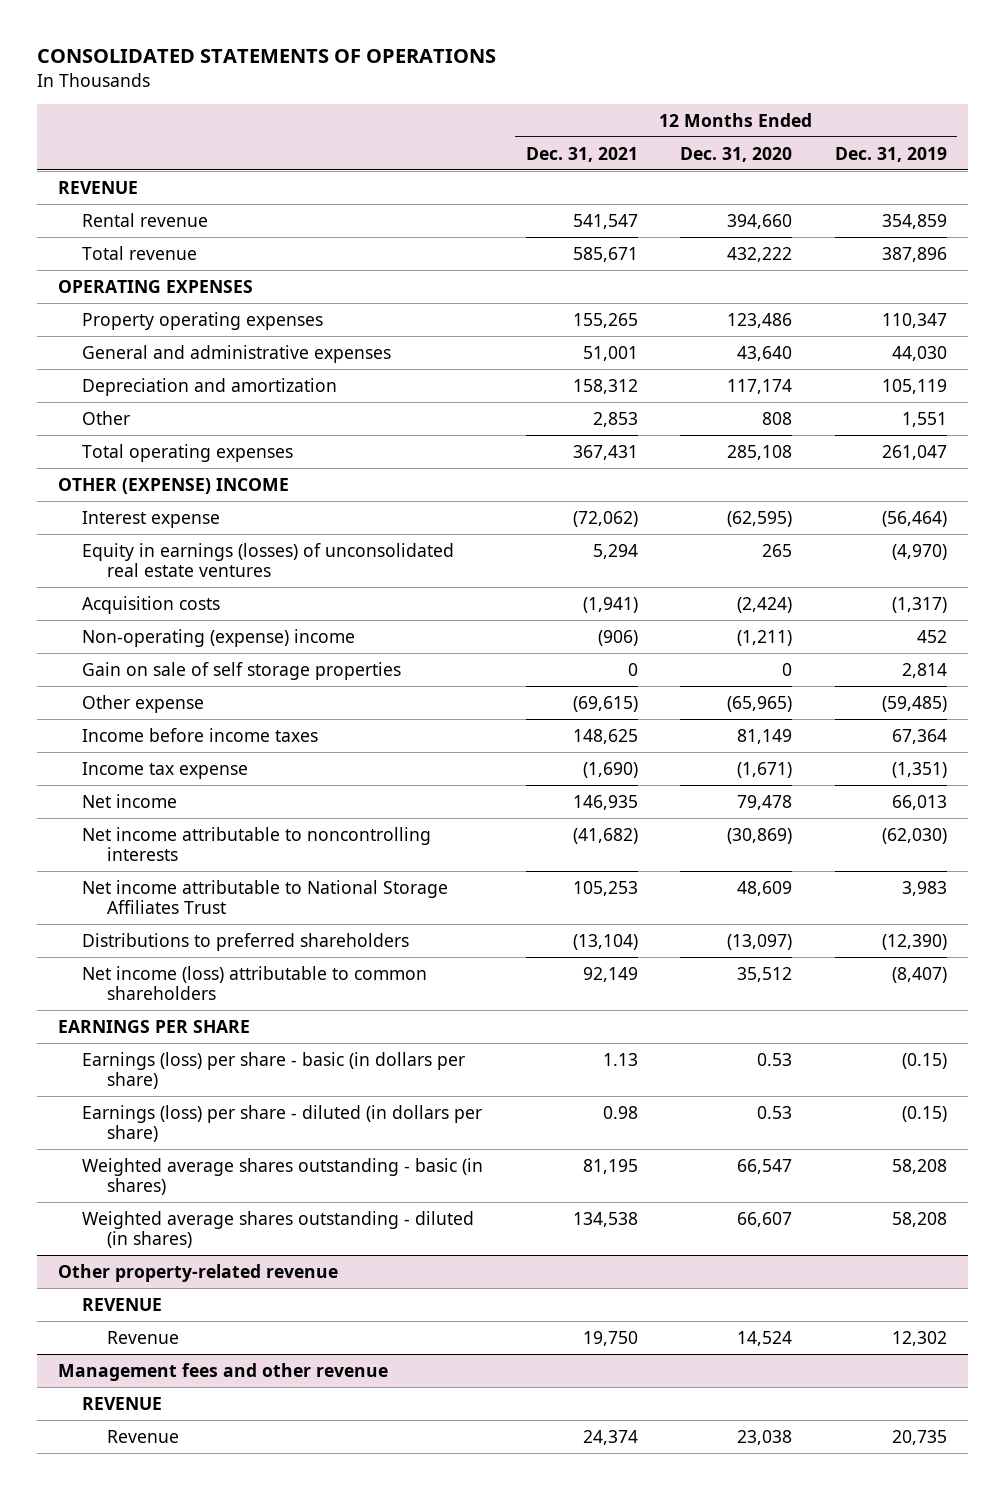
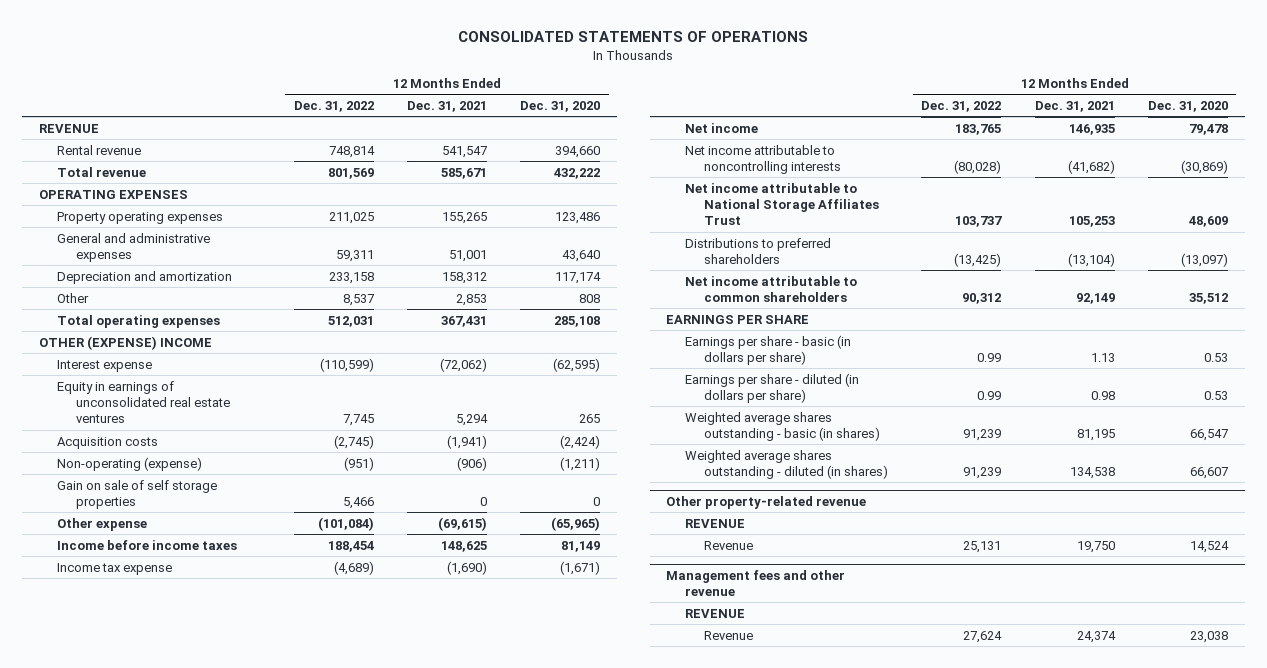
[834,146,947,162] Dec. 31, 2019 -> none
none -> [293,101,374,113] Dec. 31, 2022
[82,542,455,578] Equity in earnings (losses) of unconsolidated real estate ventures -> [57,380,231,424] Equity in earnings of unconsolidated real estate ventures
[82,628,356,647] Non-operating (expense) income -> [57,456,203,471] Non-operating (expense)
[82,965,428,1001] Net income (loss) attributable to common shareholders -> [685,275,858,302] Net income attributable to common shareholders
[82,1051,466,1090] Earnings (loss) per share - basic (in dollars per share) -> [685,334,852,365] Earnings per share - basic (in dollars per share)
[82,1104,483,1143] Earnings (loss) per share - diluted (in dollars per share) -> [685,372,860,403] Earnings per share - diluted (in dollars per share)

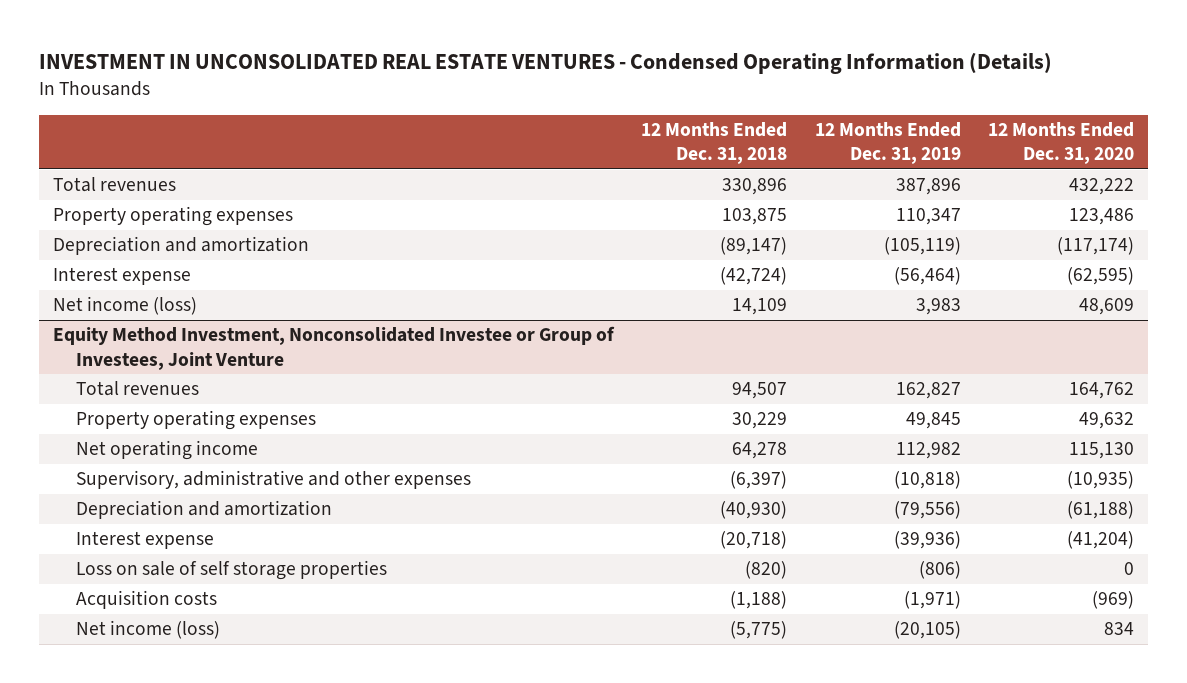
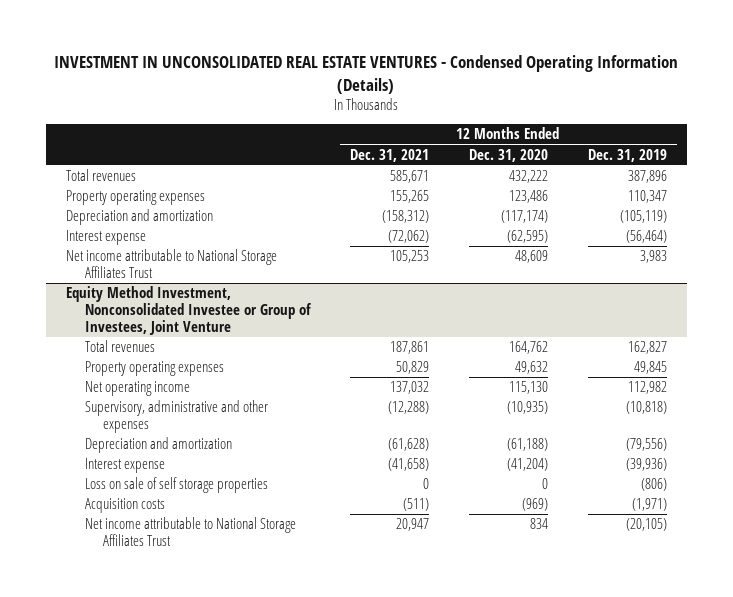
[641,121,788,165] 12 Months Ended Dec. 31, 2018 -> none
none -> [349,148,429,162] Dec. 31, 2021
[52,296,197,316] Net income (loss) -> [66,249,278,279] Net income attributable to National Storage Affiliates Trust
[75,620,220,640] Net income (loss) -> [84,517,296,547] Net income attributable to National Storage Affiliates Trust

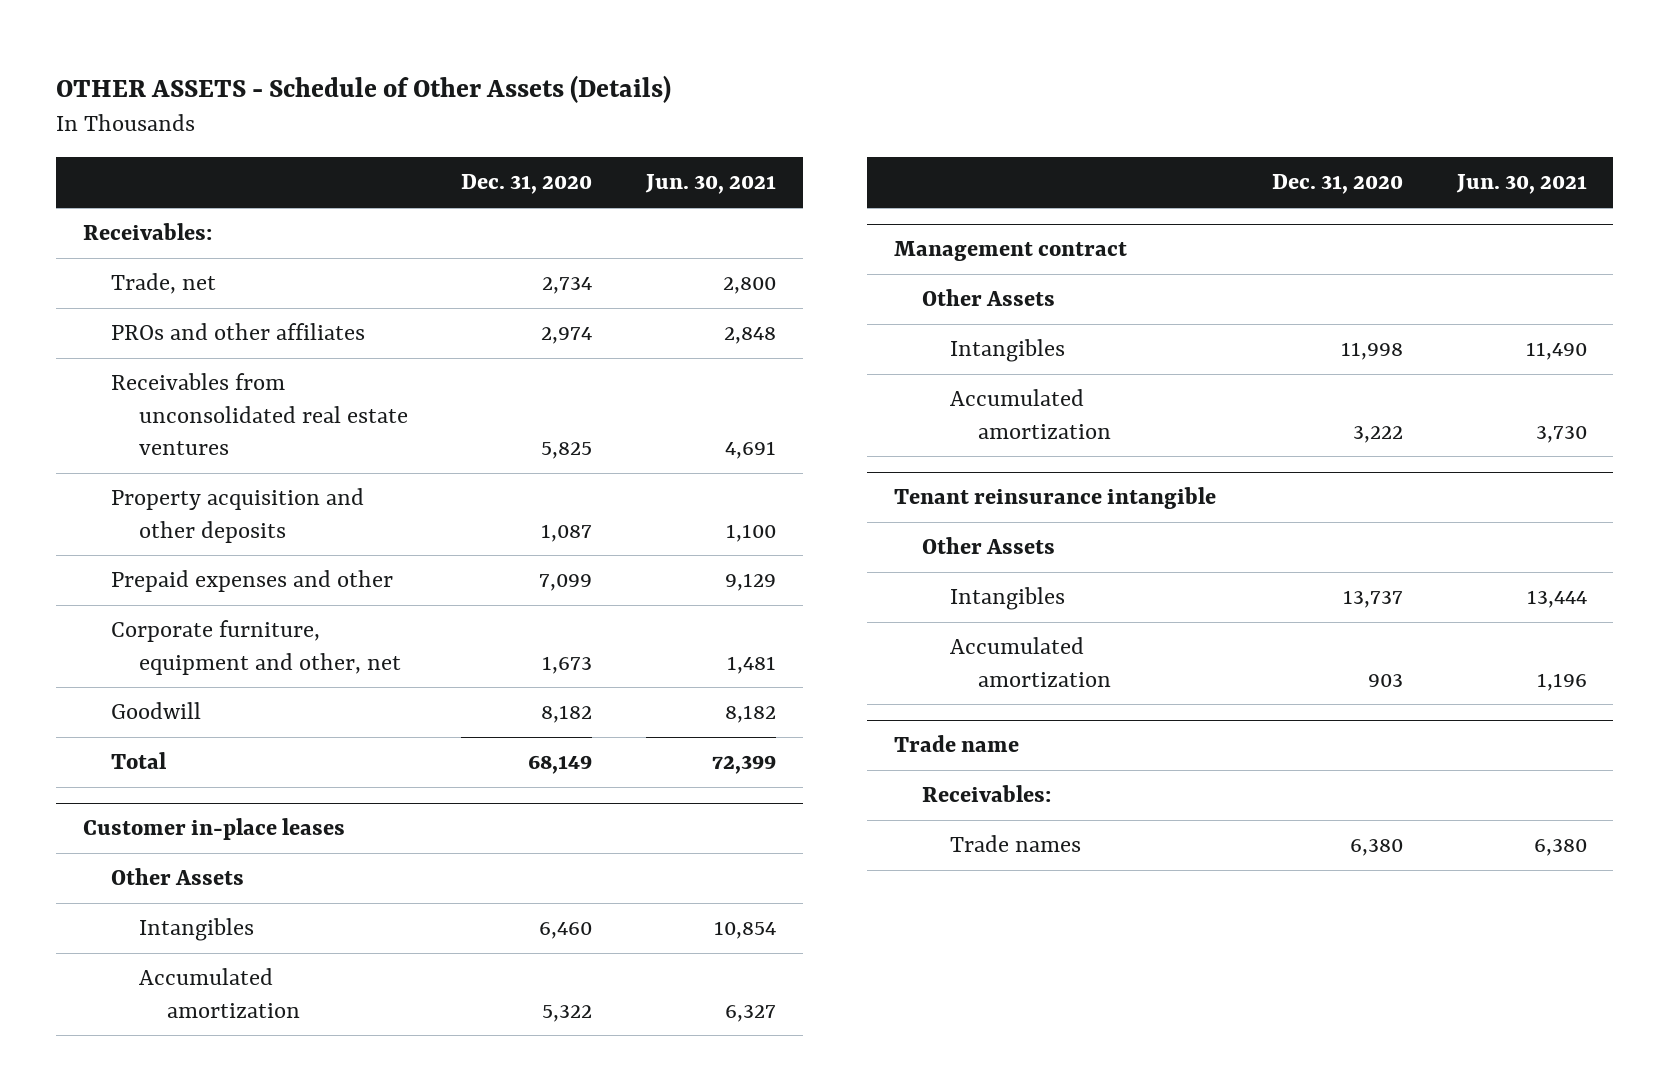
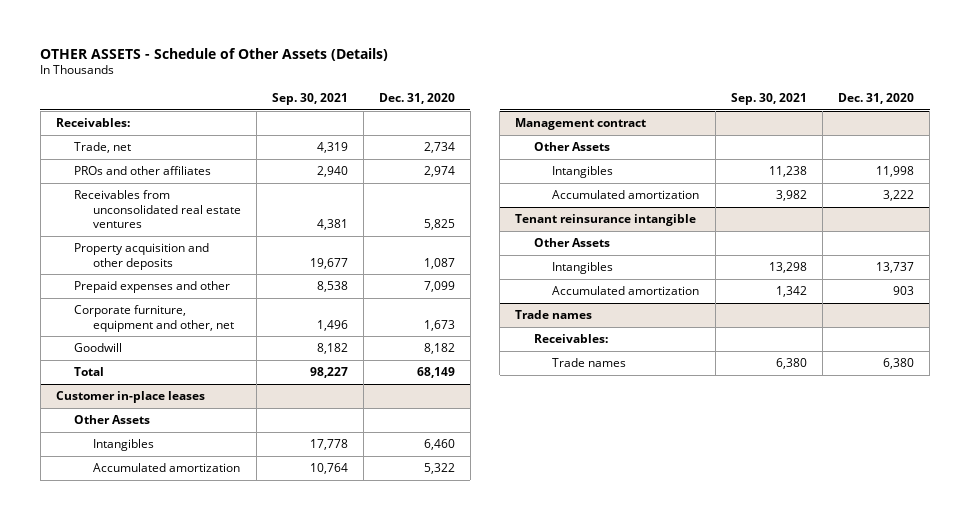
[644,174,776,195] Jun. 30, 2021 -> none
none -> [271,93,348,106] Sep. 30, 2021
[893,735,1019,753] Trade name -> [515,310,593,320] Trade names

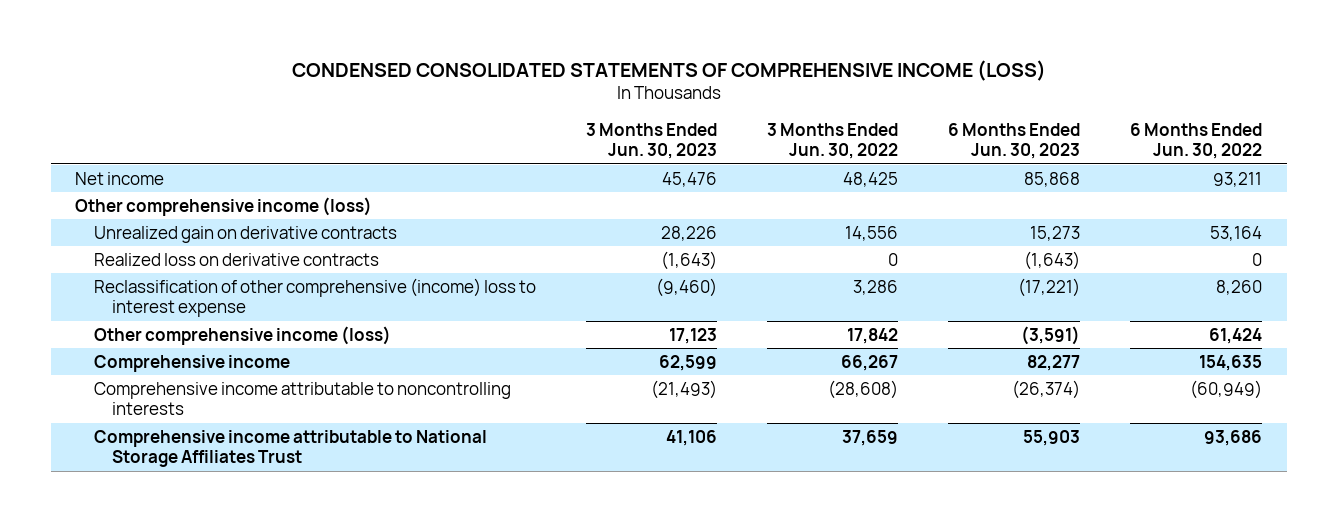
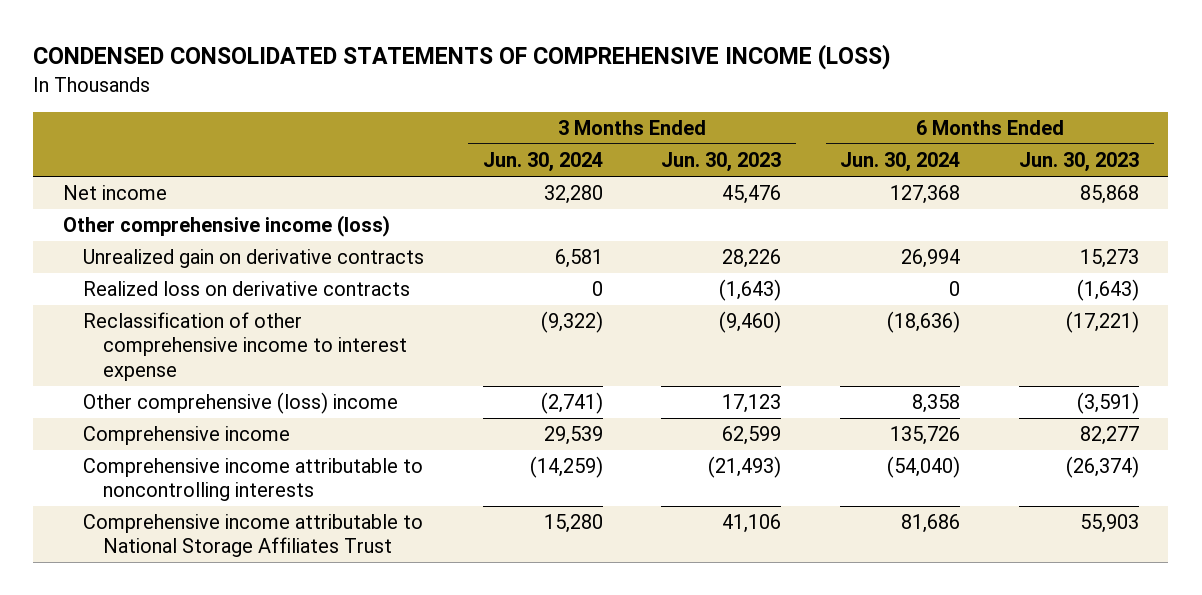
[766,122,898,160] 3 Months Ended Jun. 30, 2022 -> none
[1129,122,1262,160] 6 Months Ended Jun. 30, 2022 -> none
none -> [482,152,603,173] Jun. 30, 2024
none -> [840,152,961,173] Jun. 30, 2024
[93,277,536,318] Reclassification of other comprehensive (income) loss to interest expense -> [82,312,408,381] Reclassification of other comprehensive income to interest expense
[93,325,391,345] Other comprehensive income (loss) -> [82,392,398,415] Other comprehensive (loss) income

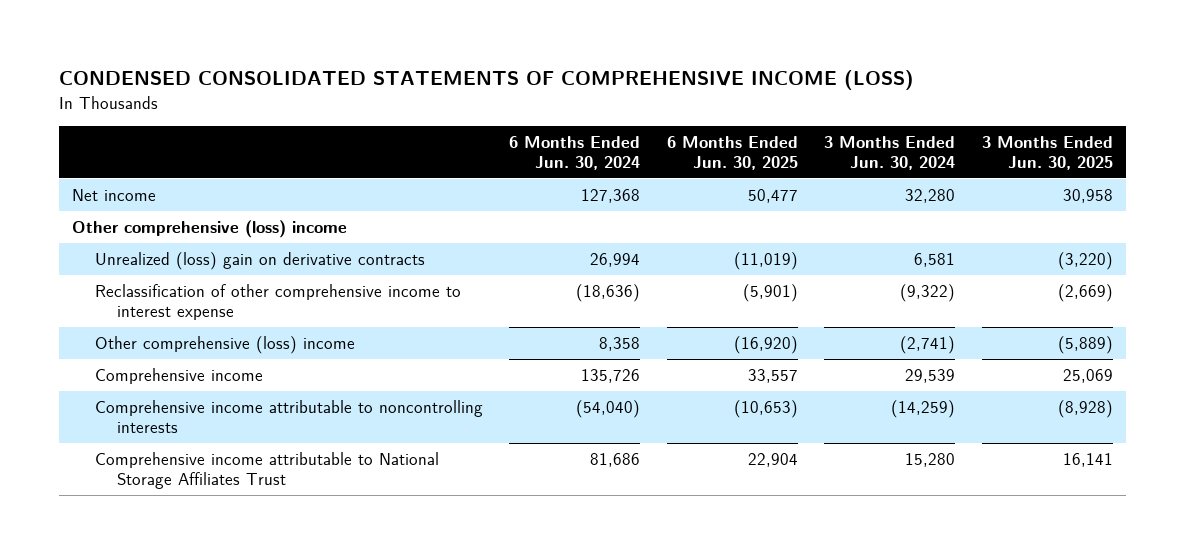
[661,152,782,173] Jun. 30, 2023 -> none
[1018,152,1139,173] Jun. 30, 2023 -> none
none -> [666,135,798,170] 6 Months Ended Jun. 30, 2025
none -> [982,135,1114,170] 3 Months Ended Jun. 30, 2025
[82,281,410,297] Realized loss on derivative contracts -> none
[62,215,390,238] Other comprehensive income (loss) -> [72,219,348,238] Other comprehensive (loss) income
[82,249,424,269] Unrealized gain on derivative contracts -> [94,251,425,270] Unrealized (loss) gain on derivative contracts

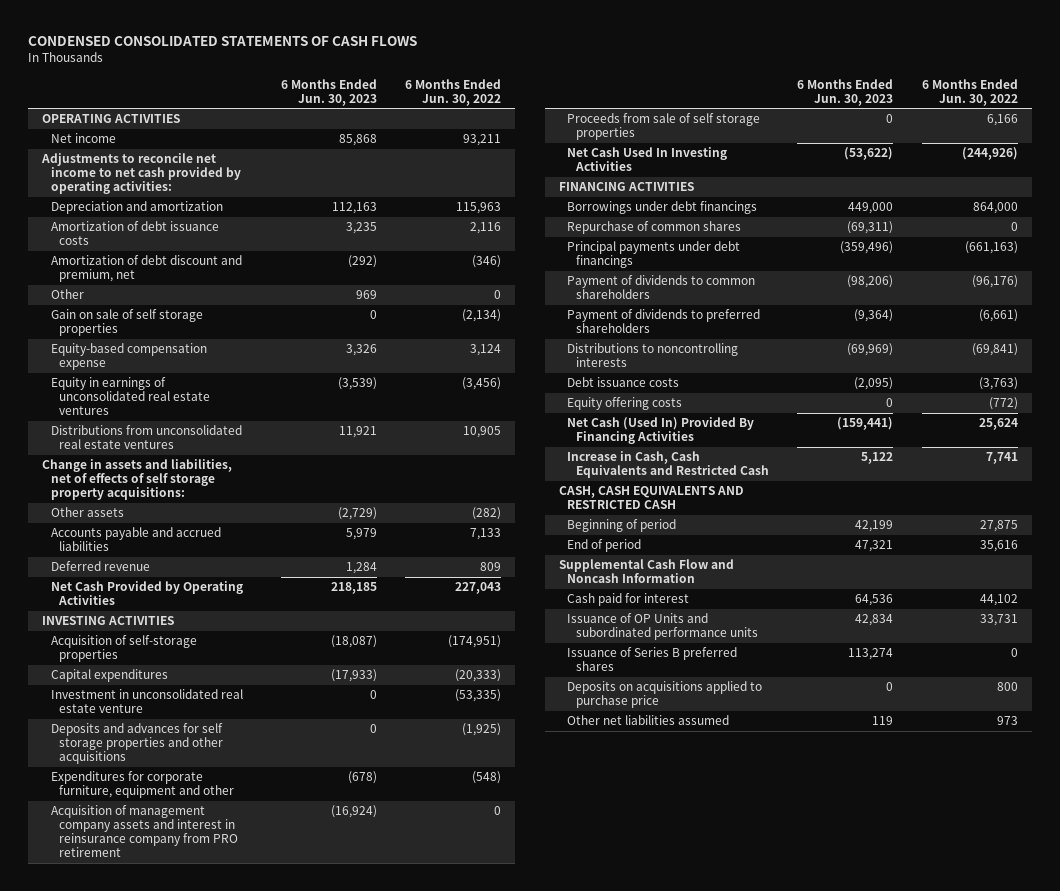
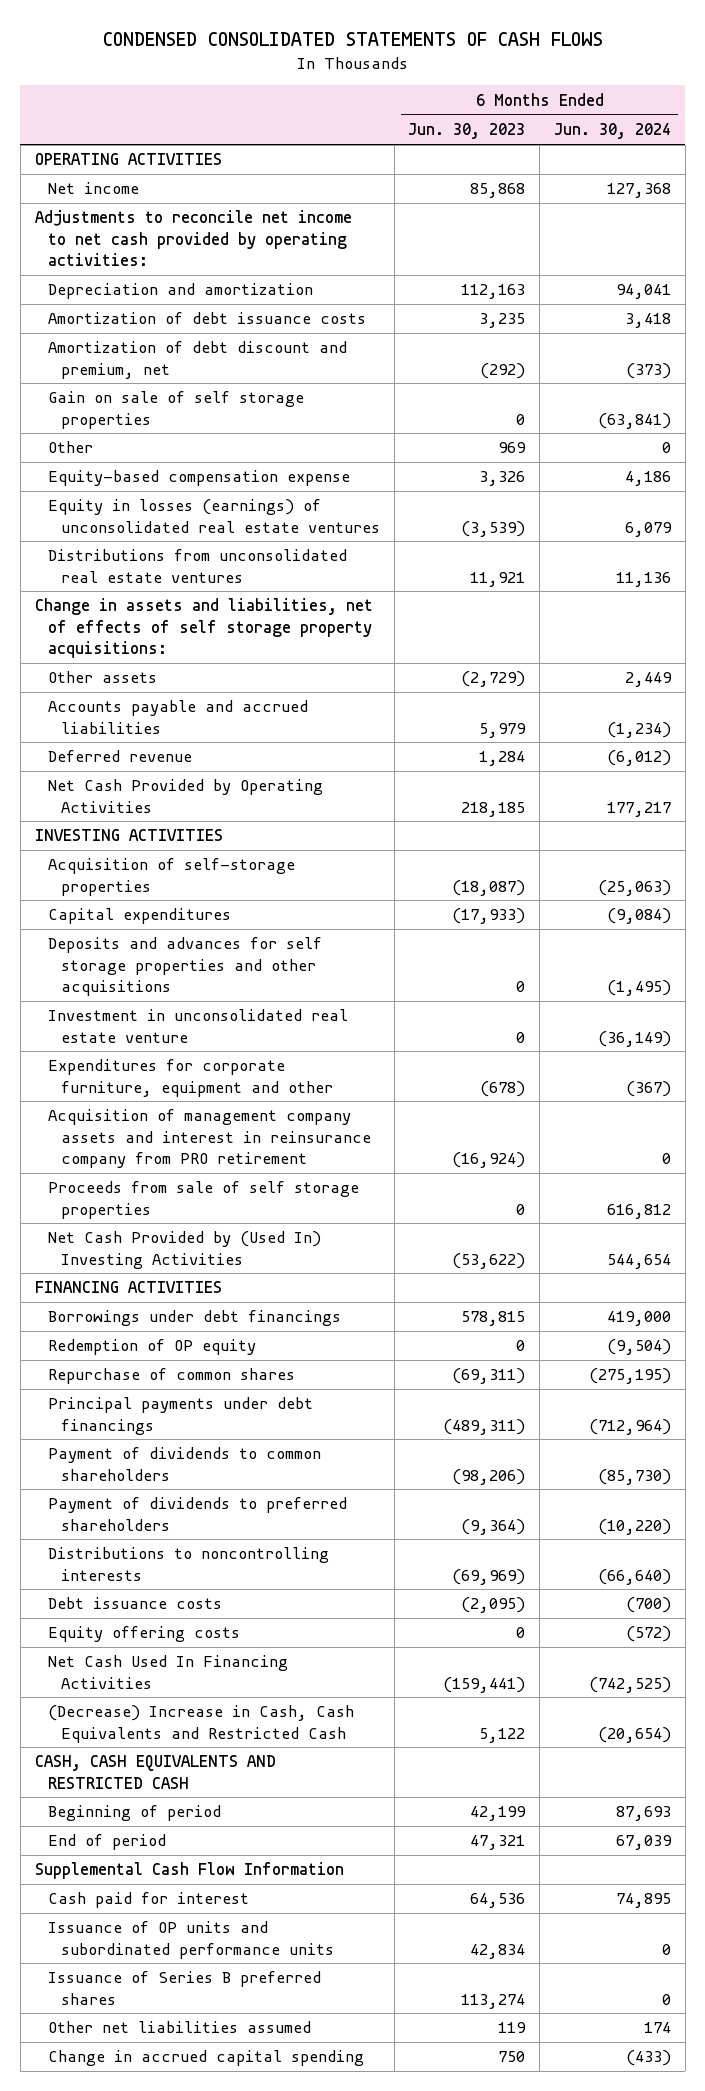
[405,78,502,106] 6 Months Ended Jun. 30, 2022 -> none
none -> [553,123,671,140] Jun. 30, 2024
[50,289,84,300] Other -> [47,441,93,454] Other
[50,377,211,416] Equity in earnings of unconsolidated real estate ventures -> [47,499,380,533] Equity in losses (earnings) of unconsolidated real estate ventures
[50,689,243,714] Investment in unconsolidated real estate venture -> [47,1009,348,1043] Investment in unconsolidated real estate venture
[567,147,728,172] Net Cash Used In Investing Activities -> [47,1231,321,1269] Net Cash Provided by (Used In) Investing Activities
[848,202,894,215] 449,000 -> [461,1311,526,1327] 578,815
none -> [47,1339,256,1356] Redemption of OP equity
[840,241,894,255] (359,496) -> [443,1418,526,1435] (489,311)
[567,417,755,445] Net Cash (Used In) Provided By Financing Activities -> [47,1655,288,1689] Net Cash Used In Financing Activities
[567,451,769,479] Increase in Cash, Cash Equivalents and Restricted Cash -> [47,1705,354,1743] (Decrease) Increase in Cash, Cash Equivalents and Restricted Cash
[558,559,734,584] Supplemental Cash Flow and Noncash Information -> [34,1862,344,1880] Supplemental Cash Flow Information
[567,613,758,641] Issuance of OP Units and subordinated performance units -> [47,1921,334,1959] Issuance of OP units and subordinated performance units
[567,681,763,709] Deposits on acquisitions applied to purchase price -> none
none -> [47,2050,364,2067] Change in accrued capital spending

